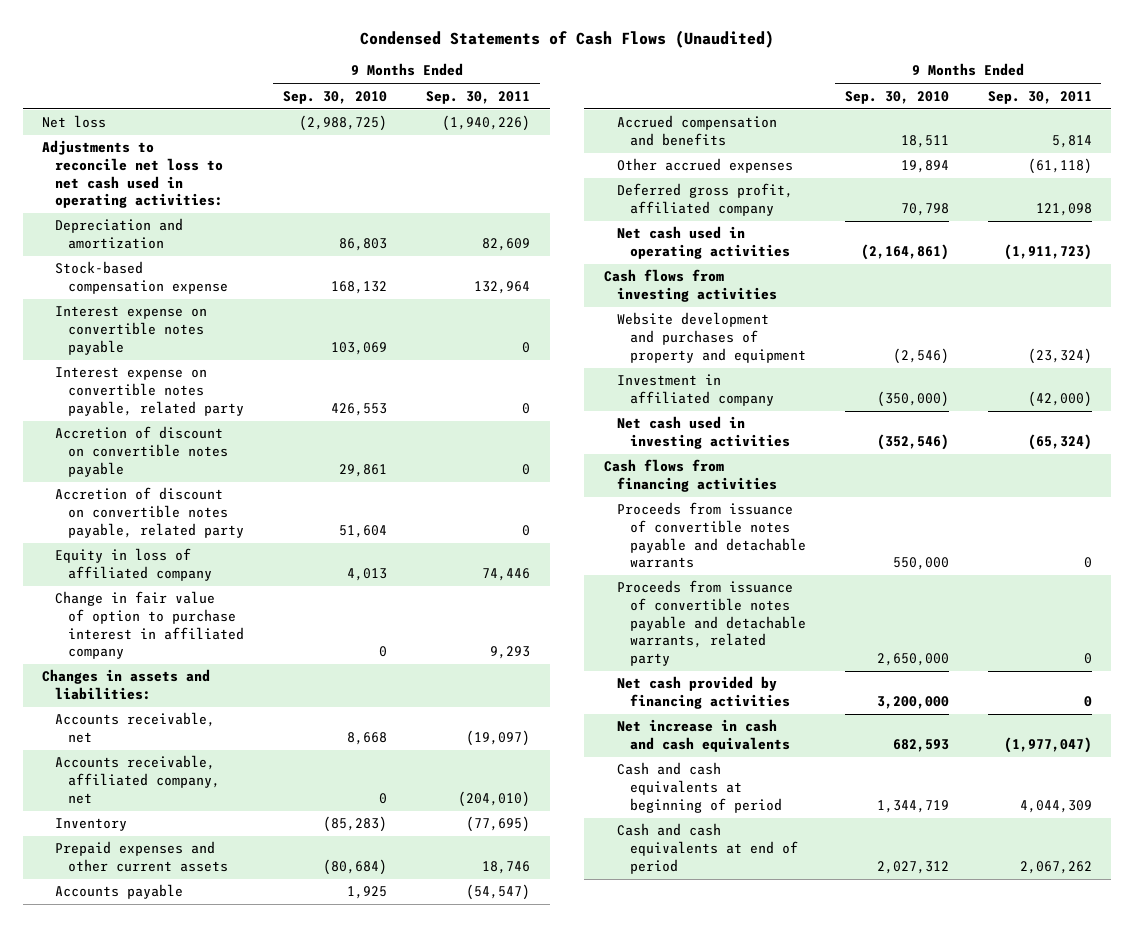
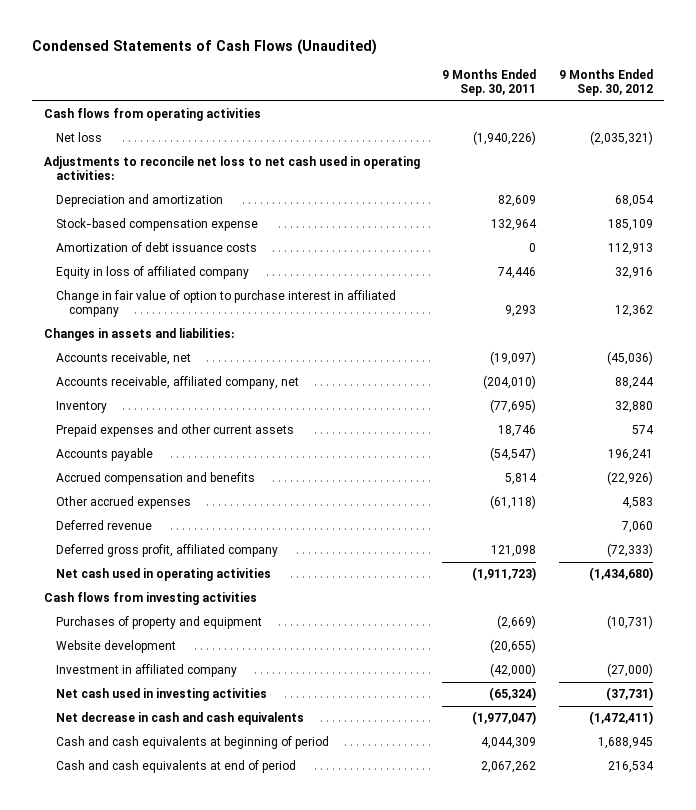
[283,90,388,104] Sep. 30, 2010 -> none
none -> [558,69,653,97] 9 Months Ended Sep. 30, 2012
none -> [43,108,261,122] Cash flows from operating activities
[55,306,208,355] Interest expense on convertible notes payable -> none
[55,367,245,416] Interest expense on convertible notes payable, related party -> none
[55,426,229,477] Accretion of discount on convertible notes payable -> none
[55,487,245,538] Accretion of discount on convertible notes payable, related party -> none
none -> [56,242,258,253] Amortization of debt issuance costs
none -> [56,520,153,531] Deferred revenue
[616,312,806,363] Website development and purchases of property and equipment -> [56,616,263,630] Purchases of property and equipment
[1027,347,1092,364] (23,324) -> [497,615,537,630] (2,669)
none -> [56,640,177,654] Website development
[603,459,777,493] Cash flows from financing activities -> none
[616,502,806,569] Proceeds from issuance of convertible notes payable and detachable warrants -> none
[616,580,806,667] Proceeds from issuance of convertible notes payable and detachable warrants, related party -> none
[616,676,790,710] Net cash provided by financing activities -> none
[616,719,790,753] Net increase in cash and cash equivalents -> [56,712,305,726] Net decrease in cash and cash equivalents

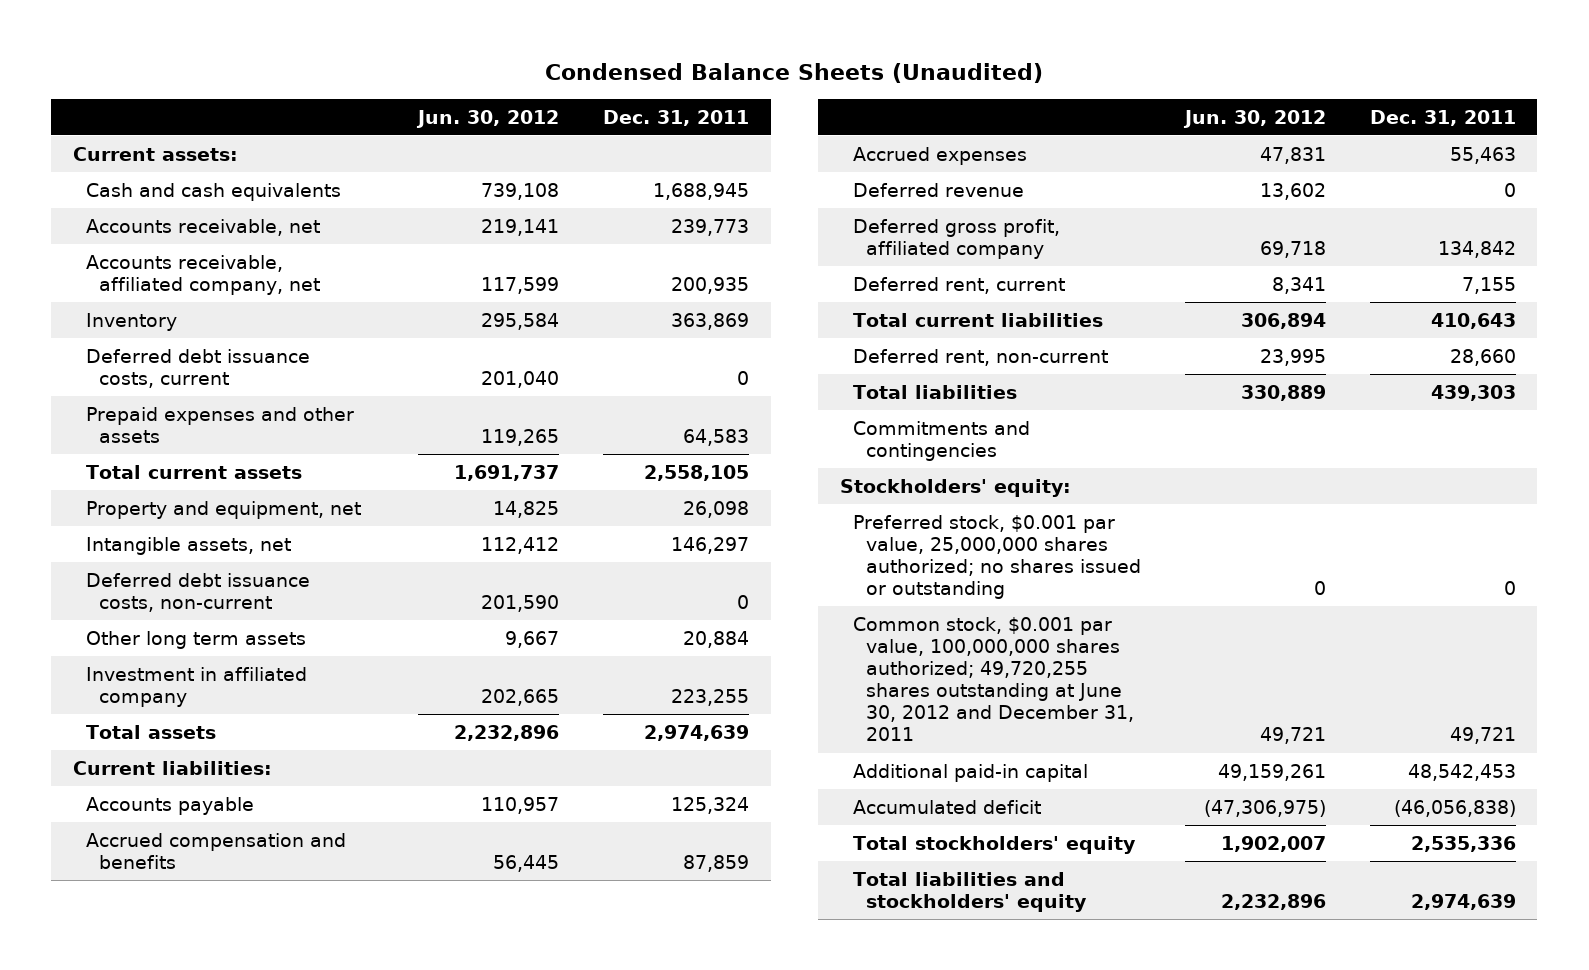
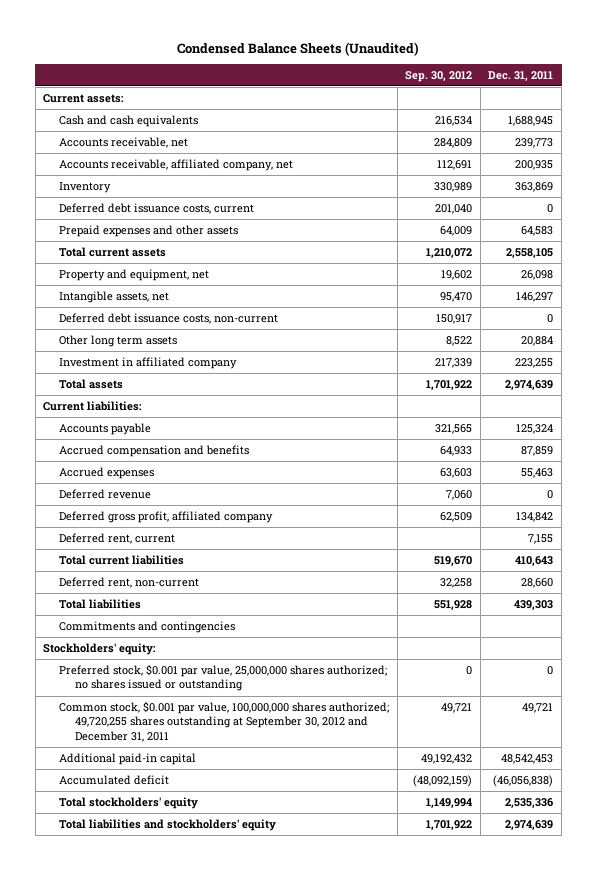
[416,109,560,128] Jun. 30, 2012 -> none
none -> [405,70,473,82] Sep. 30, 2012
[852,616,1134,742] Common stock, $0.001 par value, 100,000,000 shares authorized; 49,720,255 shares outstanding at June 30, 2012 and December 31, 2011 -> [58,701,389,742] Common stock, $0.001 par value, 100,000,000 shares authorized; 49,720,255 shares outstanding at September 30, 2012 and December 31, 2011

